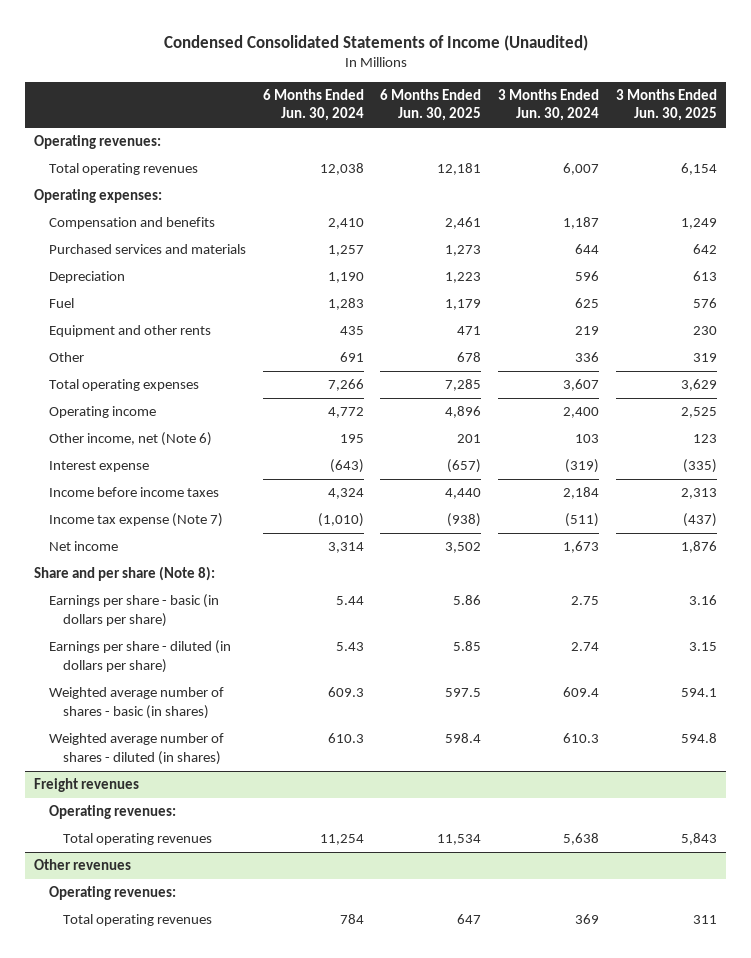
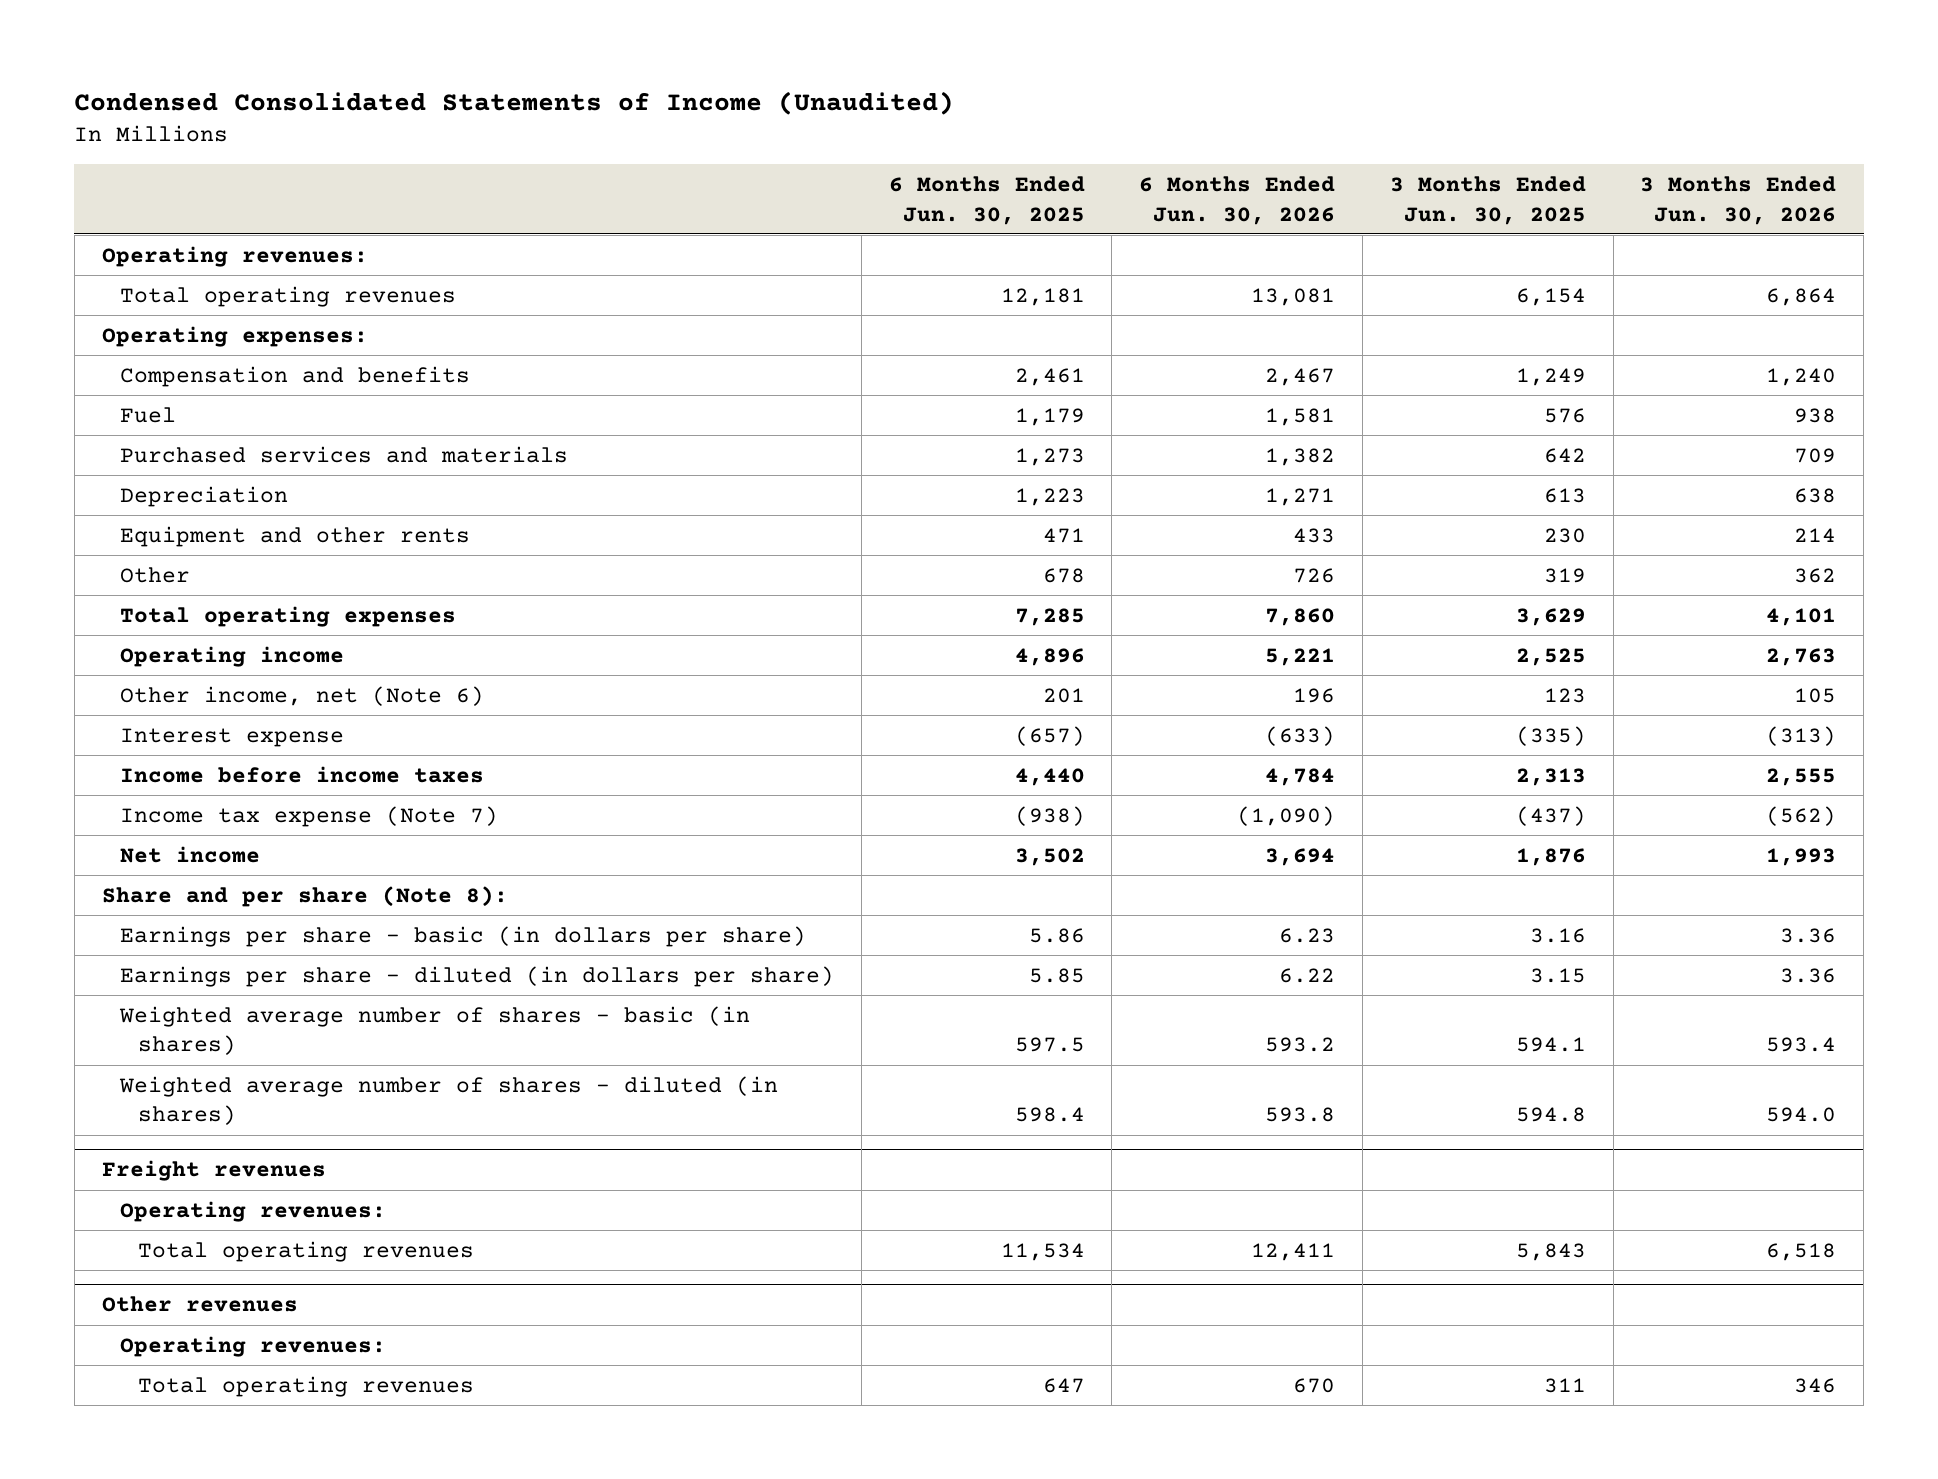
[262,89,364,122] 6 Months Ended Jun. 30, 2024 -> none
[498,89,600,122] 3 Months Ended Jun. 30, 2024 -> none
none -> [1139,175,1336,225] 6 Months Ended Jun. 30, 2026
none -> [1640,175,1837,225] 3 Months Ended Jun. 30, 2026
[48,298,74,309] Fuel -> [120,406,177,423] Fuel

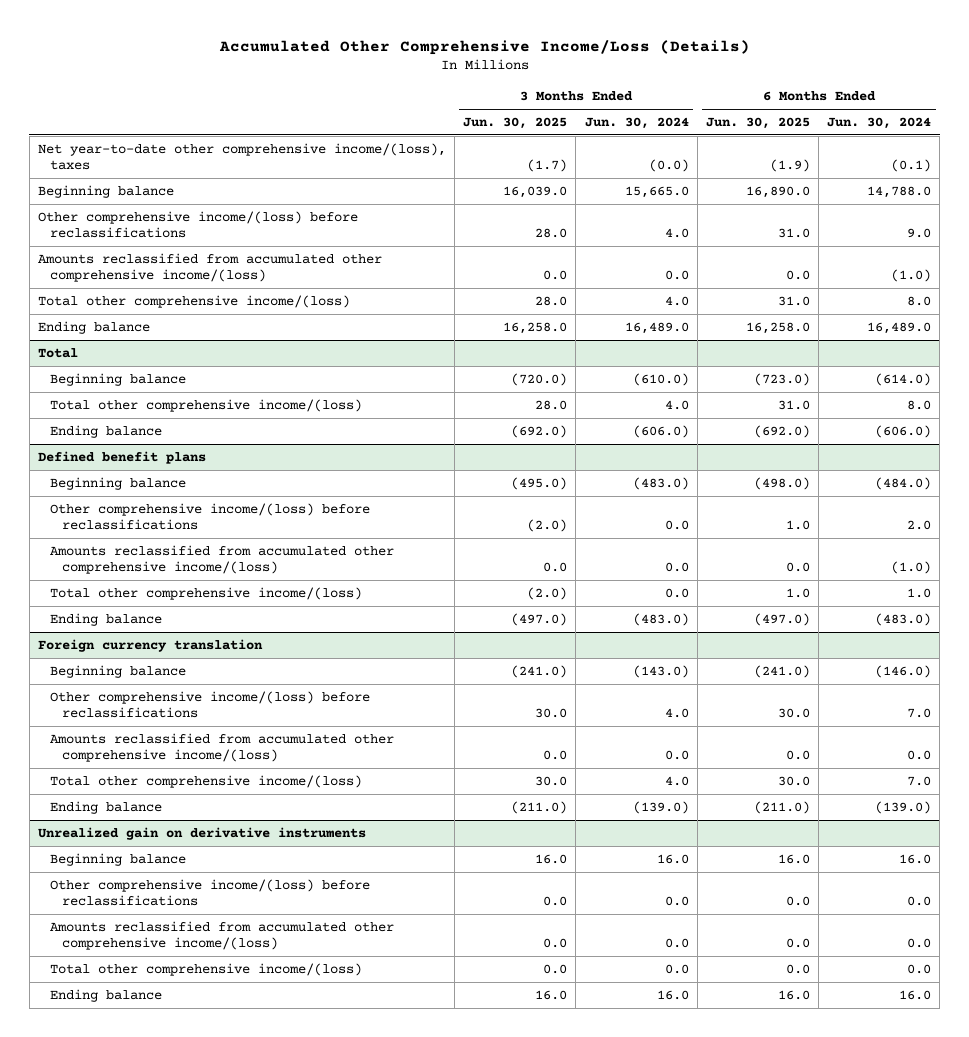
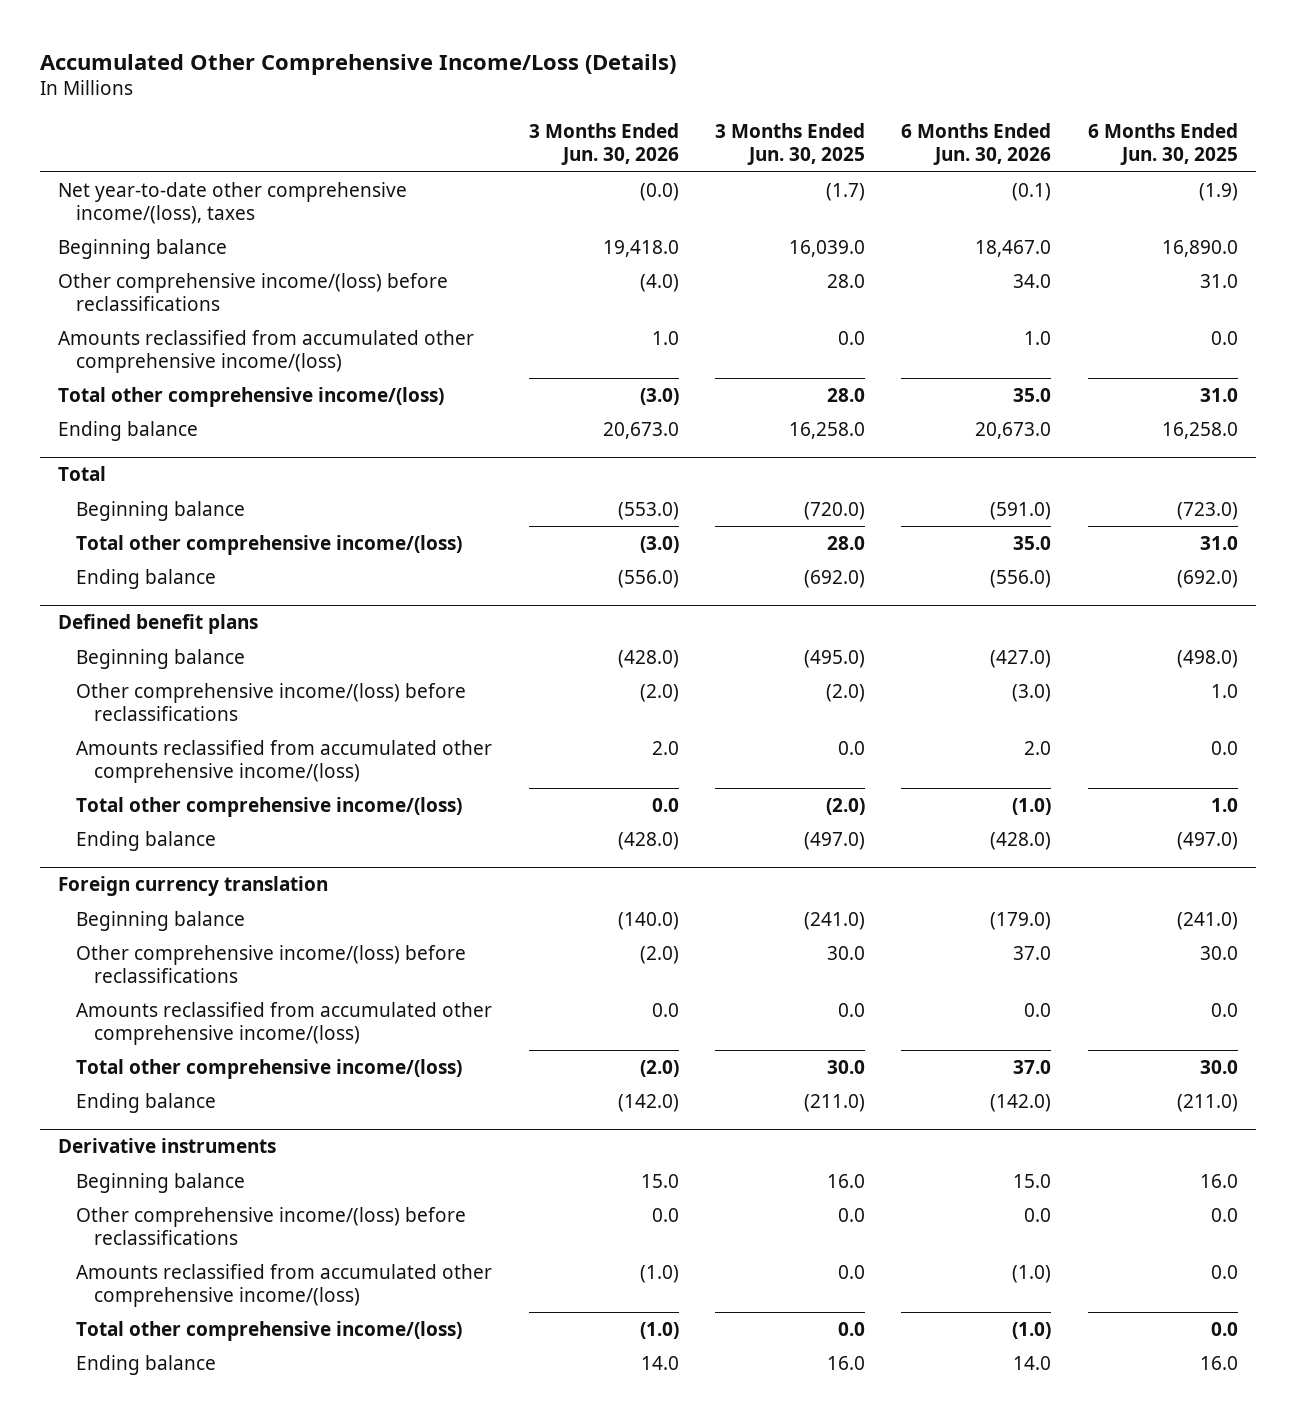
[584,116,689,129] Jun. 30, 2024 -> none
[827,116,932,129] Jun. 30, 2024 -> none
none -> [528,123,679,166] 3 Months Ended Jun. 30, 2026
none -> [901,123,1052,166] 6 Months Ended Jun. 30, 2026
[38,826,367,840] Unrealized gain on derivative instruments -> [58,1138,277,1154] Derivative instruments

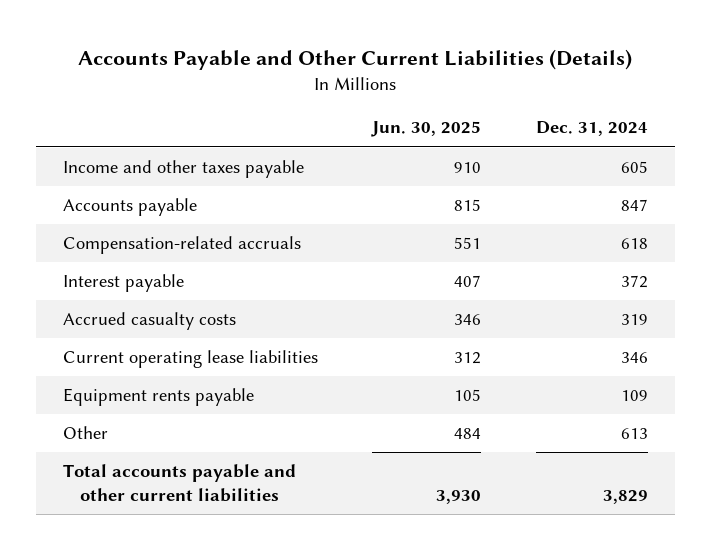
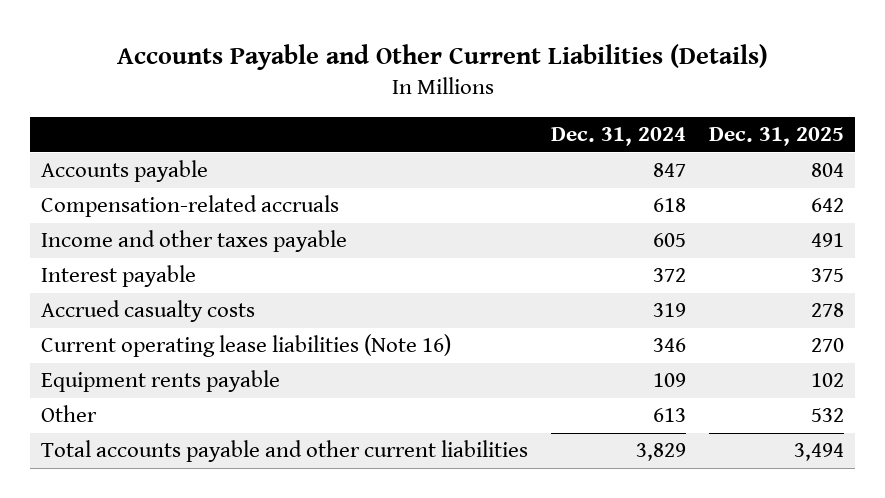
[371,121,482,138] Jun. 30, 2025 -> none
none -> [708,127,844,147] Dec. 31, 2025
[63,160,305,179] Income and other taxes payable -> [41,230,348,253] Income and other taxes payable
[63,350,319,369] Current operating lease liabilities -> [41,334,452,358] Current operating lease liabilities (Note 16)

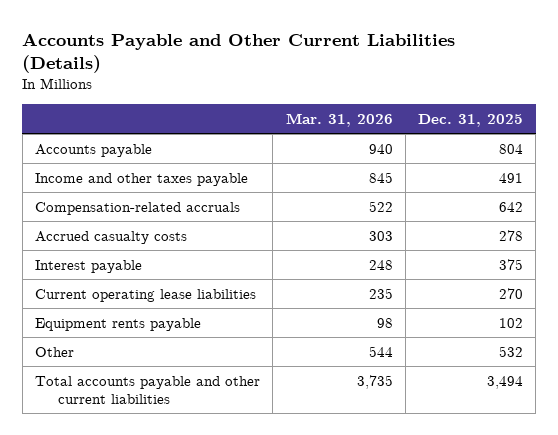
[551,127,687,147] Dec. 31, 2024 -> none
none -> [285,112,393,127] Mar. 31, 2026
[41,195,340,218] Compensation-related accruals -> [35,201,241,215] Compensation-related accruals
[41,265,197,288] Interest payable -> [35,259,143,273] Interest payable
[41,334,452,358] Current operating lease liabilities (Note 16) -> [35,288,257,302] Current operating lease liabilities

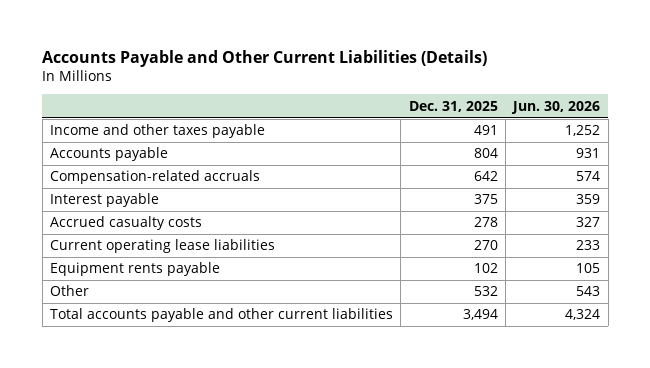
[285,112,393,127] Mar. 31, 2026 -> none
none -> [511,100,601,114] Jun. 30, 2026
[35,143,153,157] Accounts payable -> [50,147,169,162] Accounts payable
[35,230,188,244] Accrued casualty costs -> [50,216,203,231] Accrued casualty costs

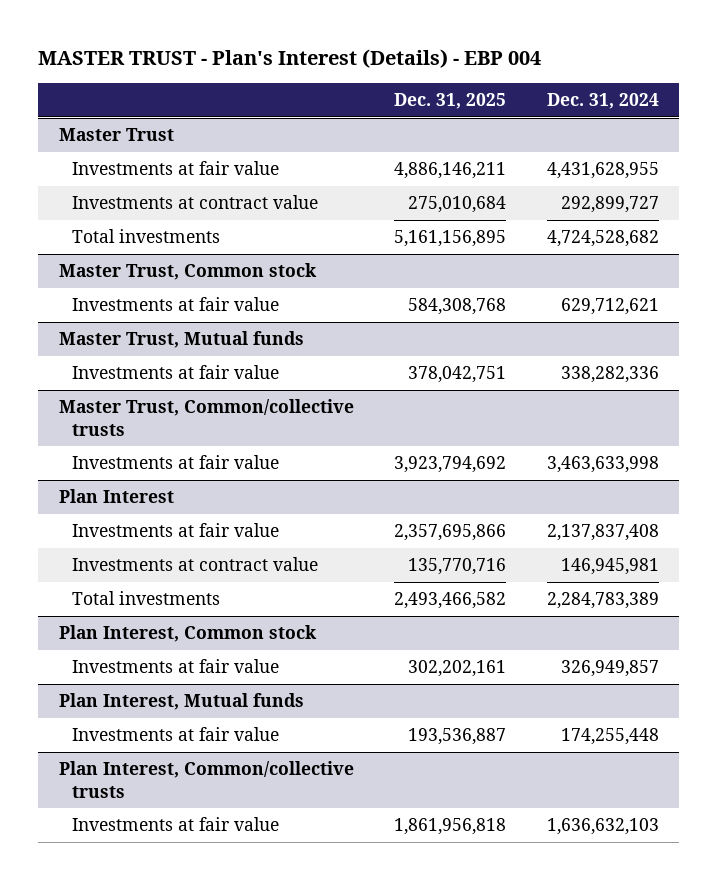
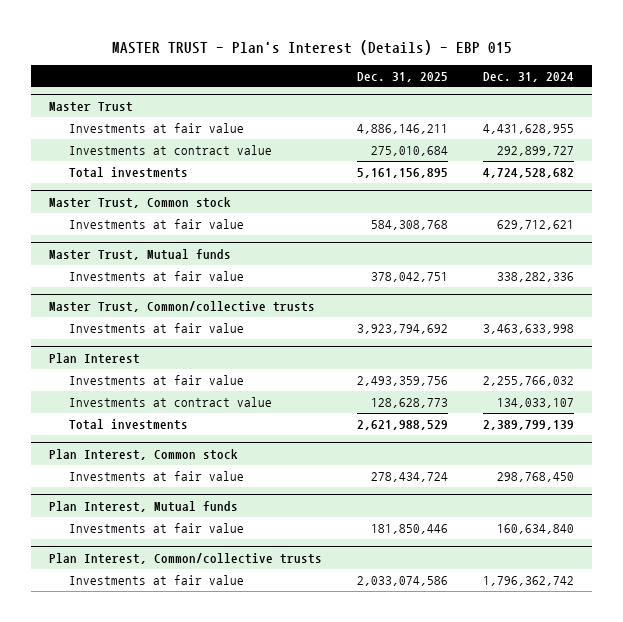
[38,49,542,69] MASTER TRUST - Plan's Interest (Details) - EBP 004 -> [111,39,512,55] MASTER TRUST - Plan's Interest (Details) - EBP 015
[394,524,507,542] 2,357,695,866 -> [357,376,449,387] 2,493,359,756
[546,524,659,542] 2,137,837,408 -> [483,376,575,387] 2,255,766,032
[408,558,507,576] 135,770,716 -> [371,398,449,409] 128,628,773
[560,558,659,576] 146,945,981 -> [497,398,575,409] 134,033,107
[394,592,507,610] 2,493,466,582 -> [357,420,449,431] 2,621,988,529
[546,592,659,610] 2,284,783,389 -> [483,420,575,431] 2,389,799,139
[408,660,507,678] 302,202,161 -> [371,472,449,483] 278,434,724
[560,660,659,678] 326,949,857 -> [497,472,575,483] 298,768,450
[408,728,507,746] 193,536,887 -> [371,524,449,535] 181,850,446
[560,728,659,746] 174,255,448 -> [497,524,575,535] 160,634,840
[394,818,507,836] 1,861,956,818 -> [357,576,449,587] 2,033,074,586
[546,818,659,836] 1,636,632,103 -> [483,576,575,587] 1,796,362,742

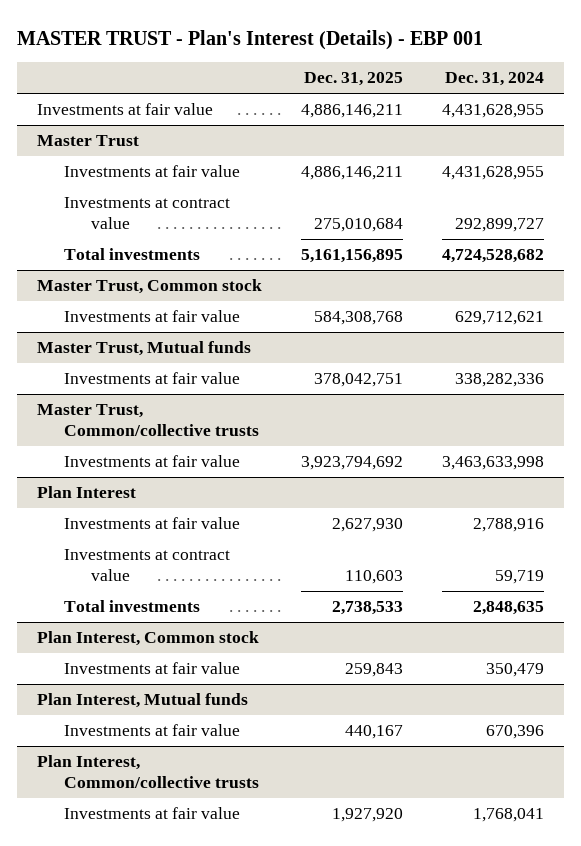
[111,39,512,55] MASTER TRUST - Plan's Interest (Details) - EBP 015 -> [17,29,484,50] MASTER TRUST - Plan's Interest (Details) - EBP 001
none -> [36,103,213,116] Investments at fair value
[357,376,449,387] 2,493,359,756 -> [331,518,403,533] 2,627,930
[483,376,575,387] 2,255,766,032 -> [473,518,545,533] 2,788,916
[371,398,449,409] 128,628,773 -> [344,570,403,585] 110,603
[497,398,575,409] 134,033,107 -> [495,570,545,585] 59,719
[357,420,449,431] 2,621,988,529 -> [331,601,403,616] 2,738,533
[483,420,575,431] 2,389,799,139 -> [473,601,545,616] 2,848,635
[371,472,449,483] 278,434,724 -> [344,663,403,678] 259,843
[497,472,575,483] 298,768,450 -> [486,663,545,678] 350,479
[371,524,449,535] 181,850,446 -> [344,725,403,740] 440,167
[497,524,575,535] 160,634,840 -> [486,725,545,740] 670,396
[357,576,449,587] 2,033,074,586 -> [331,808,403,823] 1,927,920
[483,576,575,587] 1,796,362,742 -> [473,808,545,823] 1,768,041

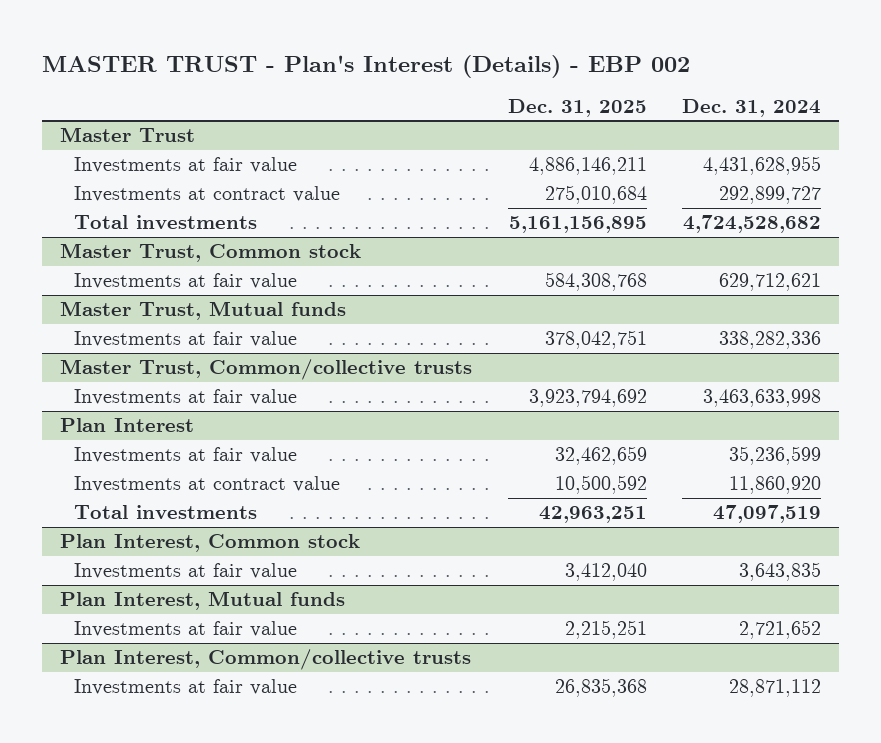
[17,29,484,50] MASTER TRUST - Plan's Interest (Details) - EBP 001 -> [41,55,690,79] MASTER TRUST - Plan's Interest (Details) - EBP 002
[36,103,213,116] Investments at fair value -> none
[331,518,403,533] 2,627,930 -> [554,446,647,466] 32,462,659
[473,518,545,533] 2,788,916 -> [729,446,822,466] 35,236,599
[344,570,403,585] 110,603 -> [554,475,647,495] 10,500,592
[495,570,545,585] 59,719 -> [729,476,822,495] 11,860,920
[331,601,403,616] 2,738,533 -> [538,506,647,524] 42,963,251
[473,601,545,616] 2,848,635 -> [713,505,822,524] 47,097,519
[344,663,403,678] 259,843 -> [564,563,647,582] 3,412,040
[486,663,545,678] 350,479 -> [739,562,822,582] 3,643,835
[344,725,403,740] 440,167 -> [564,620,647,640] 2,215,251
[486,725,545,740] 670,396 -> [739,620,822,640] 2,721,652
[331,808,403,823] 1,927,920 -> [554,678,647,698] 26,835,368
[473,808,545,823] 1,768,041 -> [729,679,822,698] 28,871,112

